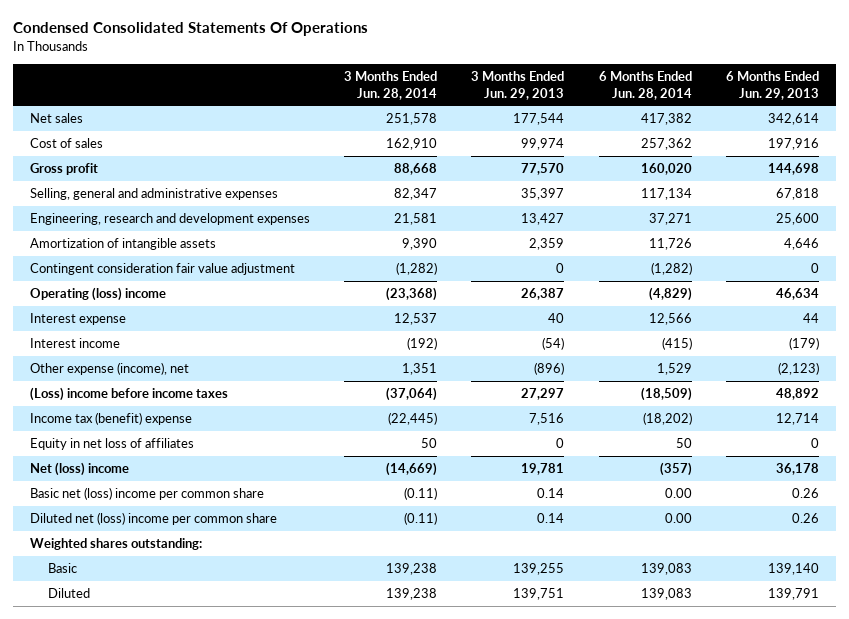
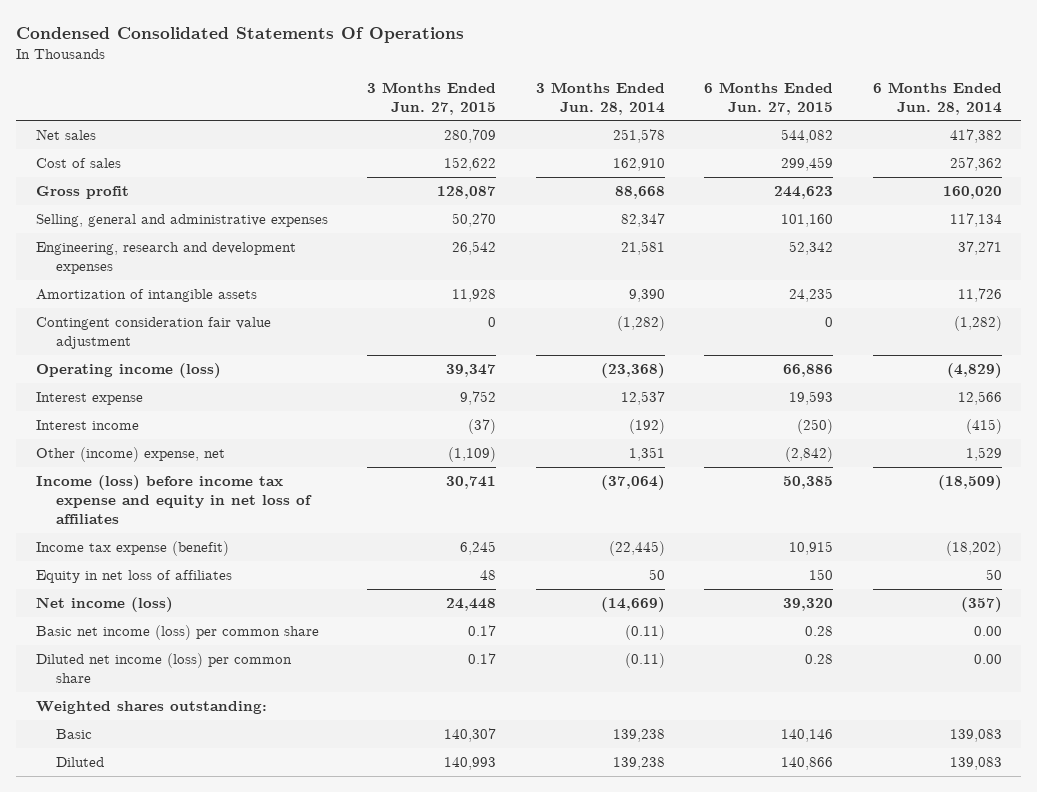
[471,71,565,100] 3 Months Ended Jun. 29, 2013 -> none
[726,71,820,100] 6 Months Ended Jun. 29, 2013 -> none
none -> [367,81,497,115] 3 Months Ended Jun. 27, 2015
none -> [704,81,834,115] 6 Months Ended Jun. 27, 2015
[29,287,166,302] Operating (loss) income -> [35,362,221,378] Operating income (loss)
[29,362,189,376] Other expense (income), net -> [35,446,225,462] Other (income) expense, net
[29,387,228,402] (Loss) income before income taxes -> [35,474,313,525] Income (loss) before income tax expense and equity in net loss of affiliates
[29,412,192,426] Income tax (benefit) expense -> [35,540,229,556] Income tax expense (benefit)
[29,462,129,477] Net (loss) income -> [35,596,173,612] Net income (loss)
[29,487,264,501] Basic net (loss) income per common share -> [35,624,319,640] Basic net income (loss) per common share
[29,512,277,526] Diluted net (loss) income per common share -> [35,652,292,684] Diluted net income (loss) per common share

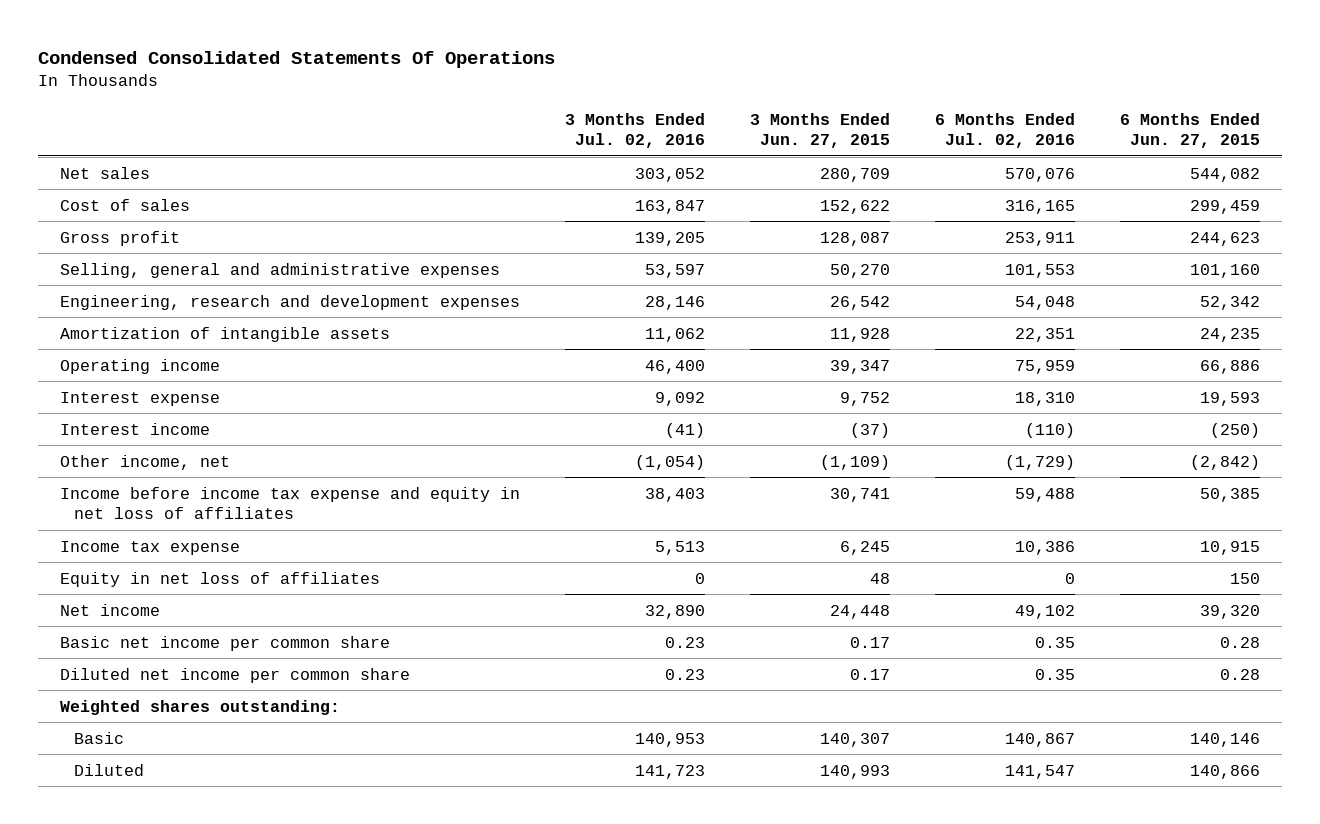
[535,81,665,115] 3 Months Ended Jun. 28, 2014 -> none
[872,81,1002,115] 6 Months Ended Jun. 28, 2014 -> none
none -> [565,112,706,149] 3 Months Ended Jul. 02, 2016
none -> [935,112,1076,149] 6 Months Ended Jul. 02, 2016
[35,316,271,350] Contingent consideration fair value adjustment -> none
[35,362,221,378] Operating income (loss) -> [60,358,221,374] Operating income
[35,446,225,462] Other (income) expense, net -> [60,454,231,470] Other income, net
[35,474,313,525] Income (loss) before income tax expense and equity in net loss of affiliates -> [60,486,521,520] Income before income tax expense and equity in net loss of affiliates
[35,540,229,556] Income tax expense (benefit) -> [60,540,241,555] Income tax expense
[35,596,173,612] Net income (loss) -> [60,603,161,616] Net income
[35,624,319,640] Basic net income (loss) per common share -> [60,635,391,651] Basic net income per common share
[35,652,292,684] Diluted net income (loss) per common share -> [60,667,411,683] Diluted net income per common share

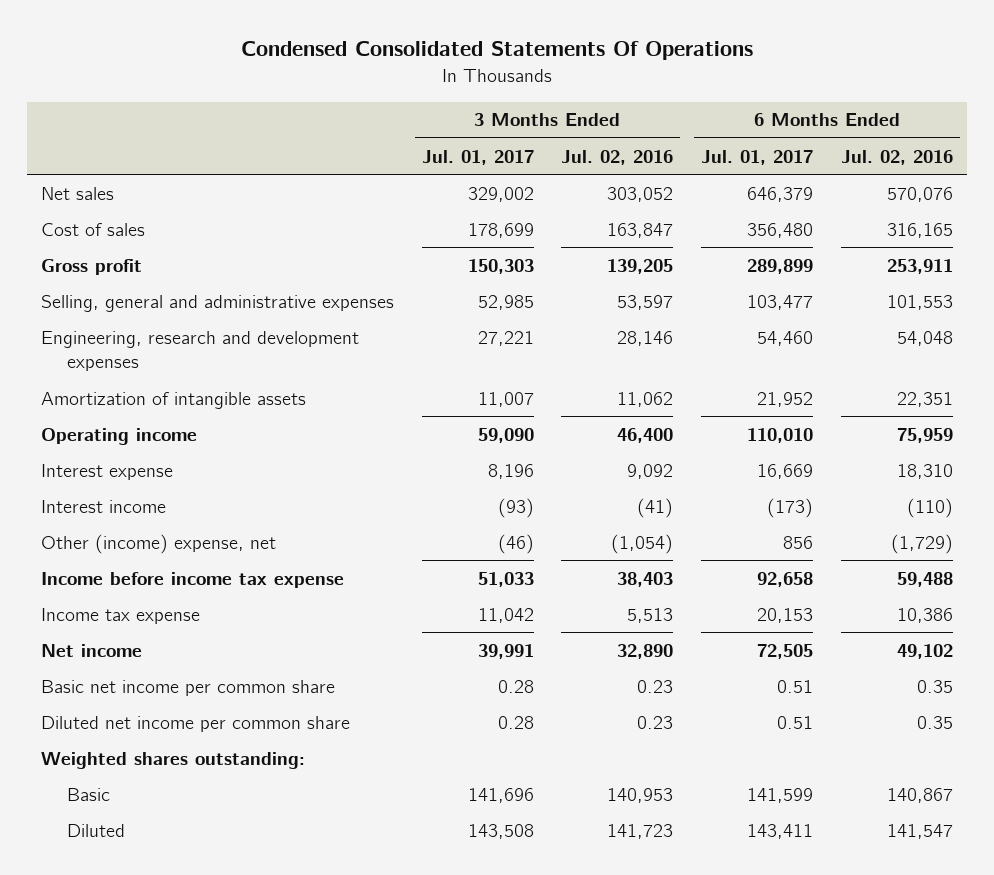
[750,112,891,149] 3 Months Ended Jun. 27, 2015 -> none
[1119,112,1260,149] 6 Months Ended Jun. 27, 2015 -> none
none -> [421,149,534,165] Jul. 01, 2017
none -> [701,149,814,165] Jul. 01, 2017
[60,454,231,470] Other income, net -> [40,533,276,554] Other (income) expense, net
[60,486,521,520] Income before income tax expense and equity in net loss of affiliates -> [40,571,344,588] Income before income tax expense
[60,571,381,587] Equity in net loss of affiliates -> none

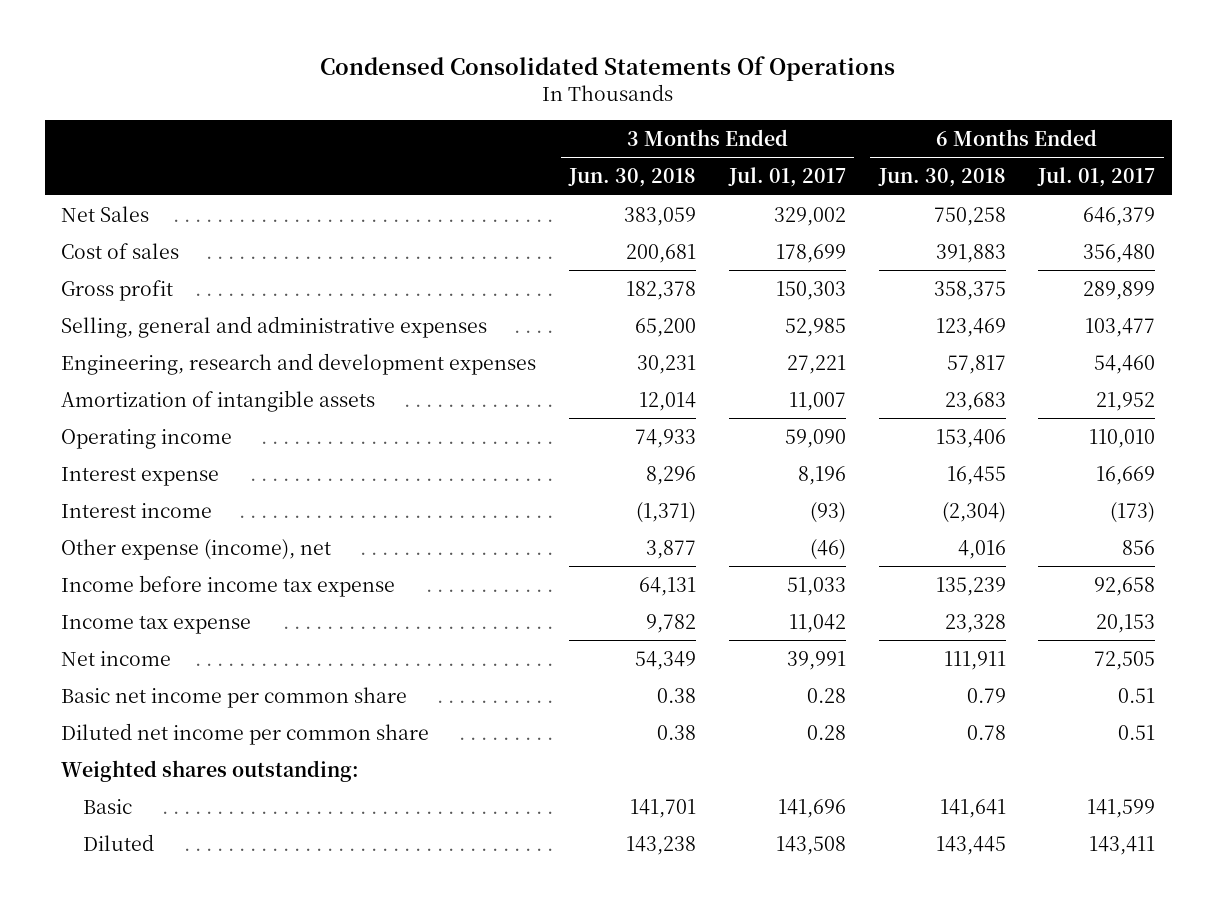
[561,149,674,165] Jul. 02, 2016 -> none
[841,149,954,165] Jul. 02, 2016 -> none
none -> [568,168,697,188] Jun. 30, 2018
none -> [877,168,1006,188] Jun. 30, 2018
[40,186,114,200] Net sales -> [61,205,150,222] Net Sales
[40,533,276,554] Other (income) expense, net -> [61,538,332,560] Other expense (income), net

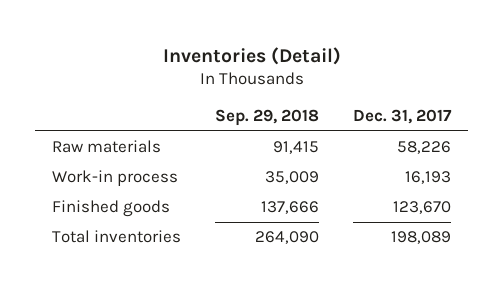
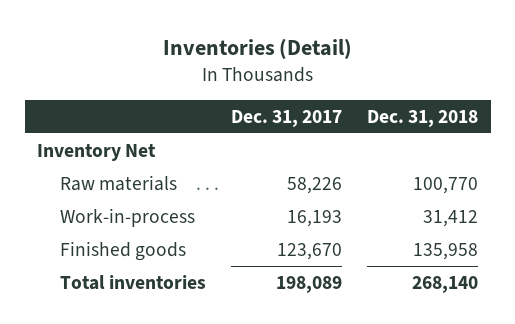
[215,109,320,127] Sep. 29, 2018 -> none
none -> [367,109,479,127] Dec. 31, 2018
none -> [37,143,157,161] Inventory Net
[52,170,179,187] Work-in process -> [59,207,195,227] Work-in-process

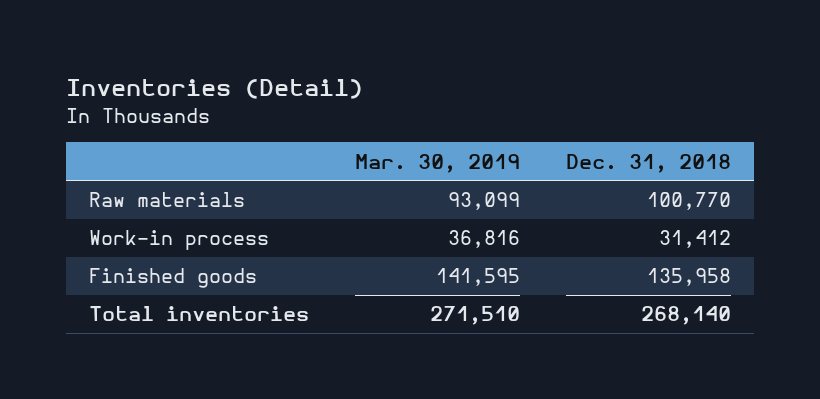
[231,109,343,127] Dec. 31, 2017 -> none
none -> [355,153,521,173] Mar. 30, 2019
[37,143,157,161] Inventory Net -> none
[59,207,195,227] Work-in-process -> [89,230,270,251] Work-in process

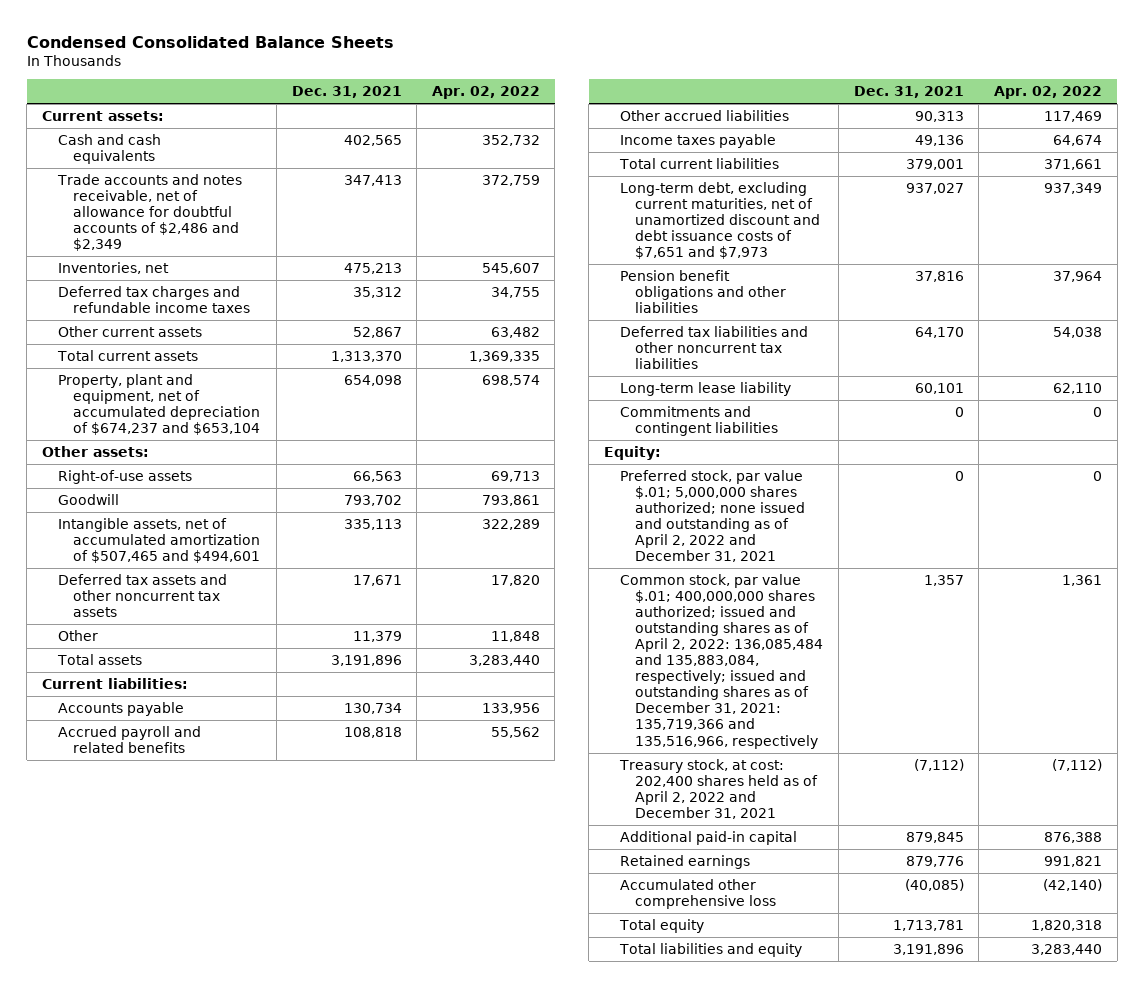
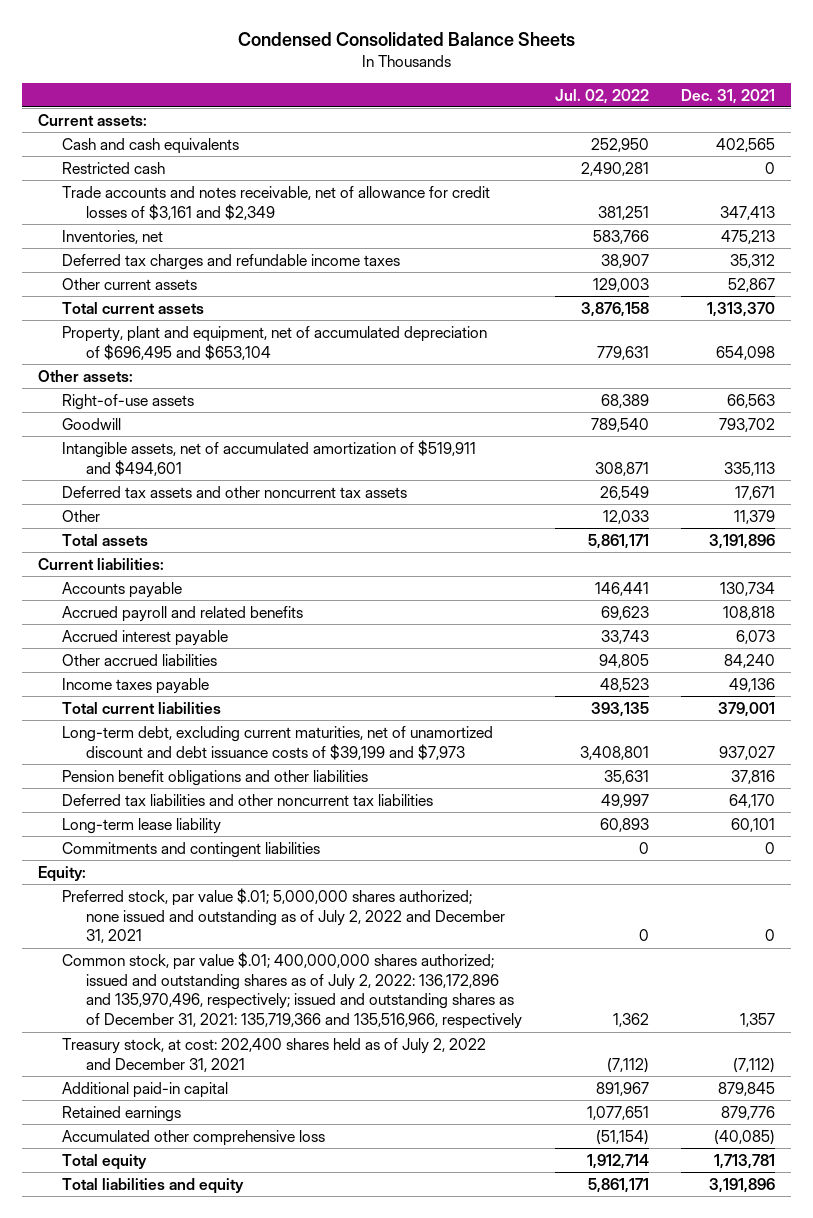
[431,86,540,100] Apr. 02, 2022 -> none
none -> [554,88,649,104] Jul. 02, 2022
none -> [62,161,166,174] Restricted cash
[56,173,242,252] Trade accounts and notes receivable, net of allowance for doubtful accounts of $2,486 and $2,349 -> [62,185,491,220] Trade accounts and notes receivable, net of allowance for credit losses of $3,161 and $2,349
[57,373,261,436] Property, plant and equipment, net of accumulated depreciation of $674,237 and $653,104 -> [62,325,488,360] Property, plant and equipment, net of accumulated depreciation of $696,495 and $653,104
[57,517,261,564] Intangible assets, net of accumulated amortization of $507,465 and $494,601 -> [62,439,477,476] Intangible assets, net of accumulated amortization of $519,911 and $494,601
none -> [62,629,229,646] Accrued interest payable
[914,110,964,122] 90,313 -> [723,653,775,668] 84,240
[619,181,821,260] Long-term debt, excluding current maturities, net of unamortized discount and debt issuance costs of $7,651 and $7,973 -> [62,725,494,760] Long-term debt, excluding current maturities, net of unamortized discount and debt issuance costs of $39,199 and $7,973
[619,469,806,563] Preferred stock, par value $.01; 5,000,000 shares authorized; none issued and outstanding as of April 2, 2022 and December 31, 2021 -> [62,887,506,944] Preferred stock, par value $.01; 5,000,000 shares authorized; none issued and outstanding as of July 2, 2022 and December 31, 2021
[619,573,824,749] Common stock, par value $.01; 400,000,000 shares authorized; issued and outstanding shares as of April 2, 2022: 136,085,484 and 135,883,084, respectively; issued and outstanding shares as of December 31, 2021: 135,719,366 and 135,516,966, respectively -> [62,951,523,1030] Common stock, par value $.01; 400,000,000 shares authorized; issued and outstanding shares as of July 2, 2022: 136,172,896 and 135,970,496, respectively; issued and outstanding shares as of December 31, 2021: 135,719,366 and 135,516,966, respectively
[618,758,819,820] Treasury stock, at cost: 202,400 shares held as of April 2, 2022 and December 31, 2021 -> [62,1037,487,1072] Treasury stock, at cost: 202,400 shares held as of July 2, 2022 and December 31, 2021

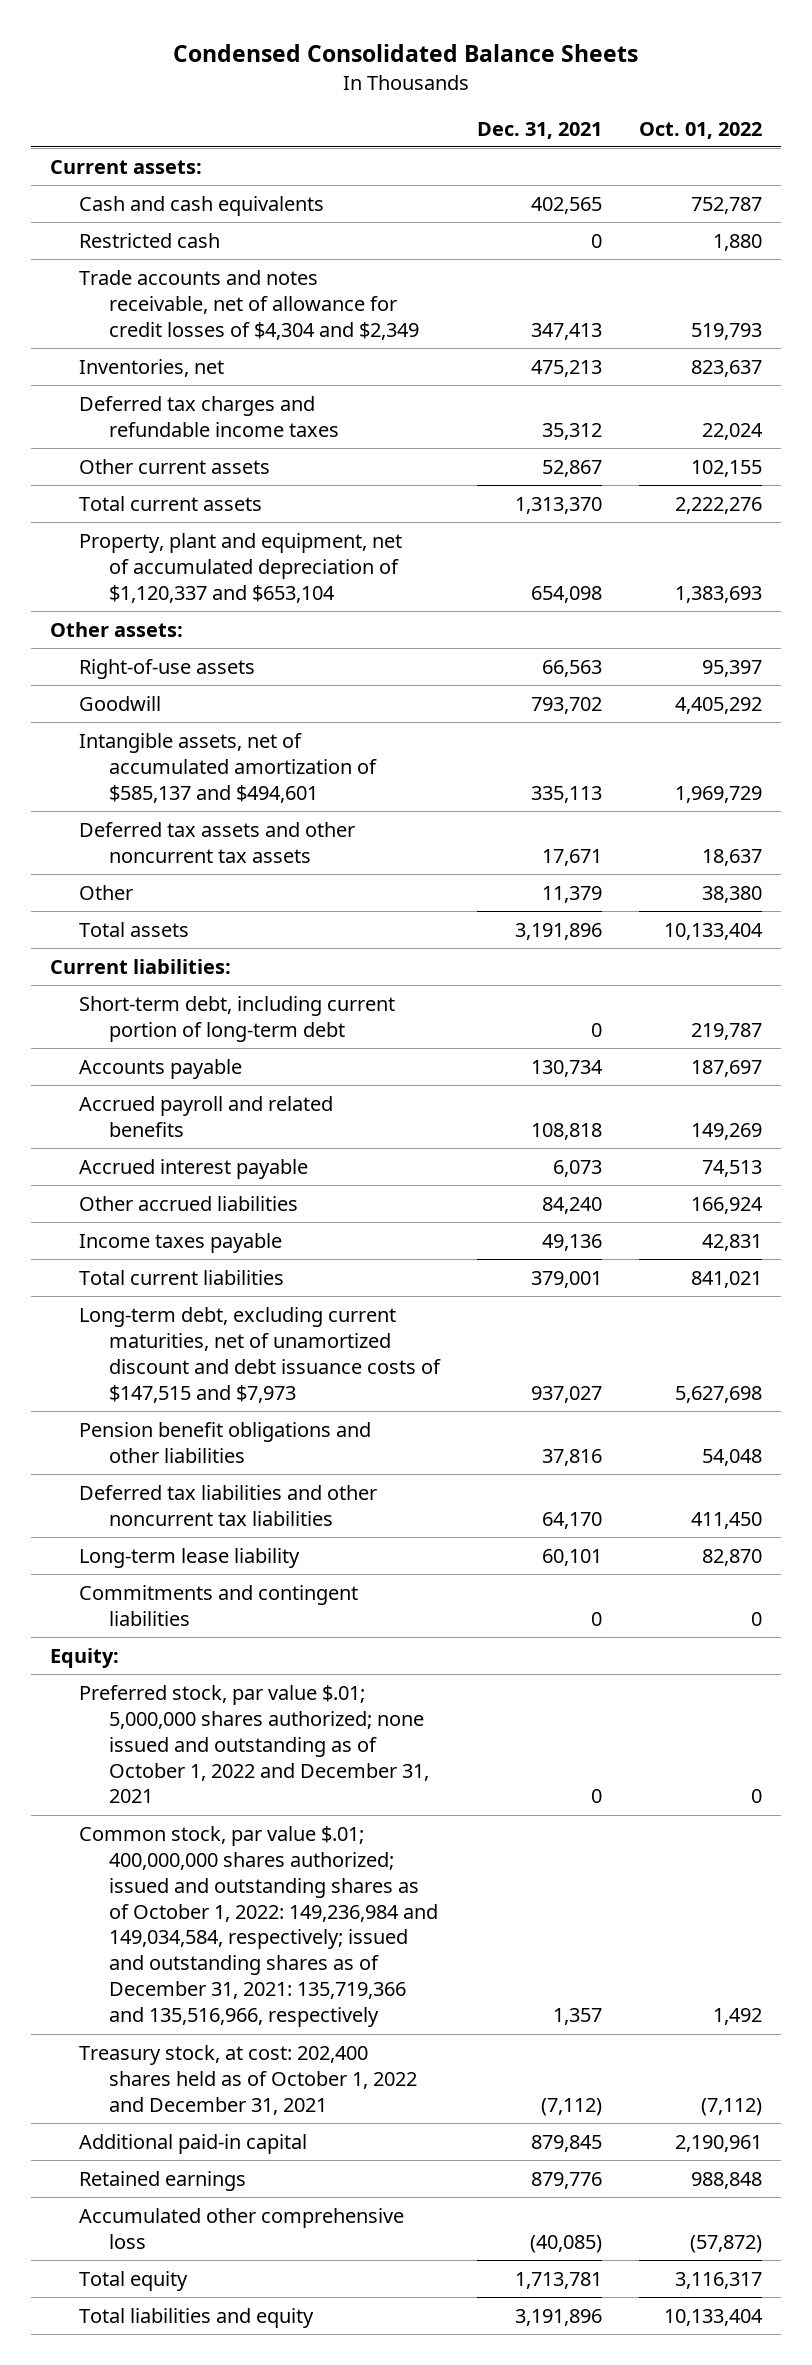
[554,88,649,104] Jul. 02, 2022 -> none
none -> [639,121,763,139] Oct. 01, 2022
[62,185,491,220] Trade accounts and notes receivable, net of allowance for credit losses of $3,161 and $2,349 -> [79,269,419,340] Trade accounts and notes receivable, net of allowance for credit losses of $4,304 and $2,349
[62,325,488,360] Property, plant and equipment, net of accumulated depreciation of $696,495 and $653,104 -> [79,532,403,603] Property, plant and equipment, net of accumulated depreciation of $1,120,337 and $653,104
[62,439,477,476] Intangible assets, net of accumulated amortization of $519,911 and $494,601 -> [79,732,377,803] Intangible assets, net of accumulated amortization of $585,137 and $494,601
none -> [79,995,396,1042] Short-term debt, including current portion of long-term debt
[62,725,494,760] Long-term debt, excluding current maturities, net of unamortized discount and debt issuance costs of $39,199 and $7,973 -> [79,1306,441,1403] Long-term debt, excluding current maturities, net of unamortized discount and debt issuance costs of $147,515 and $7,973
[62,887,506,944] Preferred stock, par value $.01; 5,000,000 shares authorized; none issued and outstanding as of July 2, 2022 and December 31, 2021 -> [79,1684,429,1804] Preferred stock, par value $.01; 5,000,000 shares authorized; none issued and outstanding as of October 1, 2022 and December 31, 2021
[62,951,523,1030] Common stock, par value $.01; 400,000,000 shares authorized; issued and outstanding shares as of July 2, 2022: 136,172,896 and 135,970,496, respectively; issued and outstanding shares as of December 31, 2021: 135,719,366 and 135,516,966, respectively -> [79,1825,438,2028] Common stock, par value $.01; 400,000,000 shares authorized; issued and outstanding shares as of October 1, 2022: 149,236,984 and 149,034,584, respectively; issued and outstanding shares as of December 31, 2021: 135,719,366 and 135,516,966, respectively
[62,1037,487,1072] Treasury stock, at cost: 202,400 shares held as of July 2, 2022 and December 31, 2021 -> [79,2044,417,2115] Treasury stock, at cost: 202,400 shares held as of October 1, 2022 and December 31, 2021

